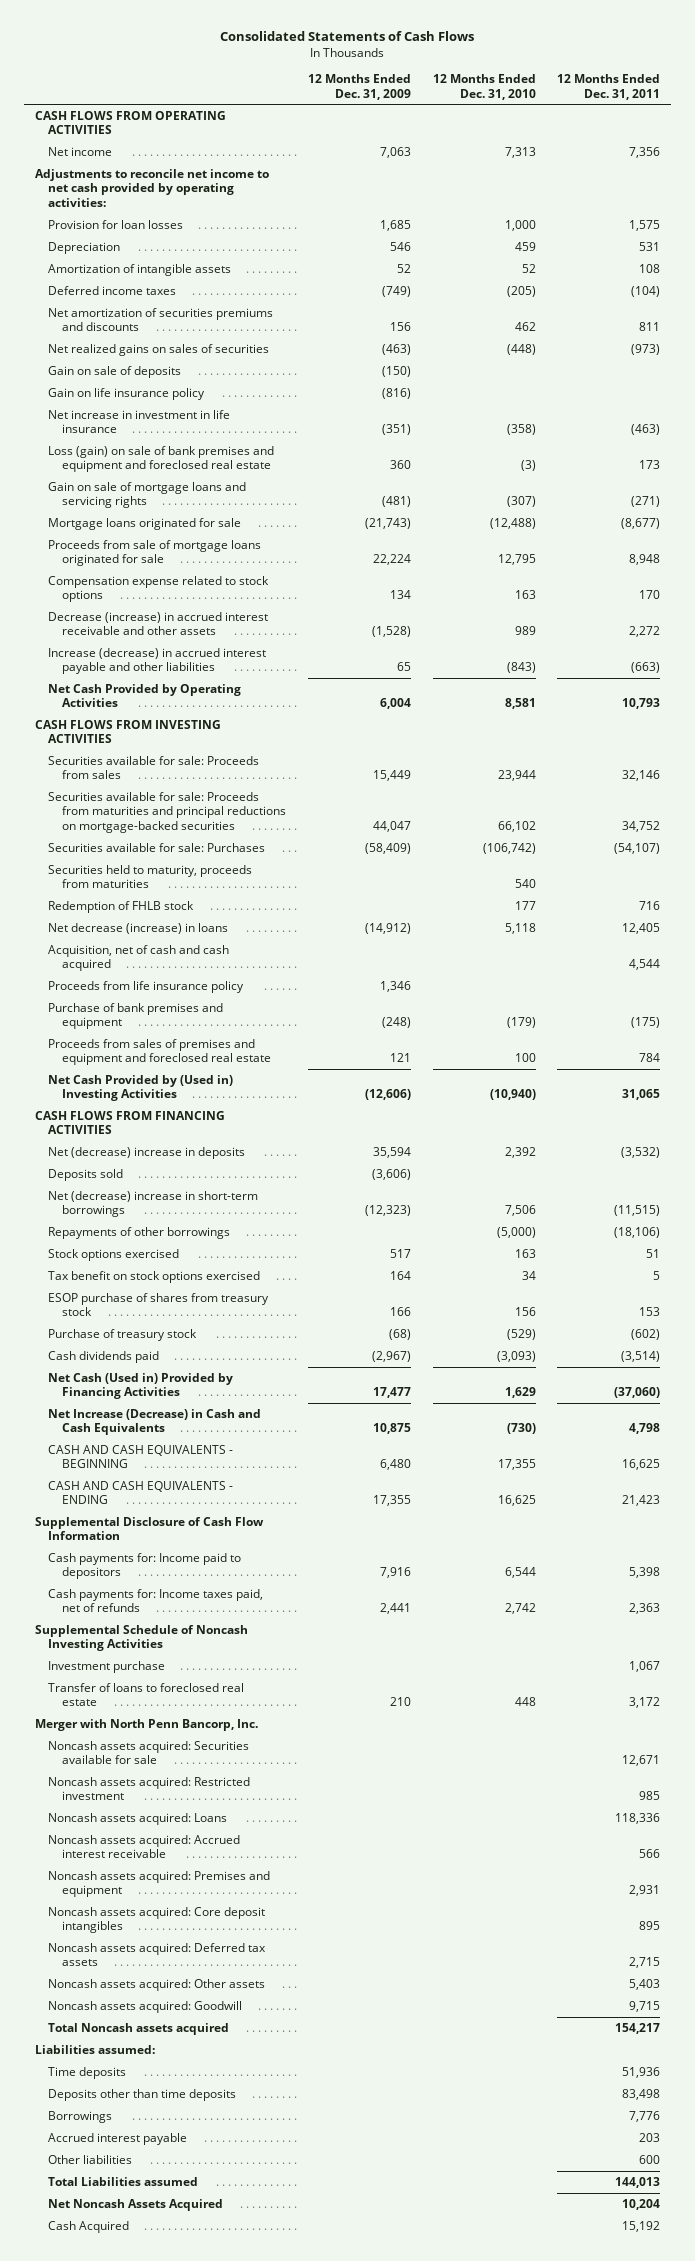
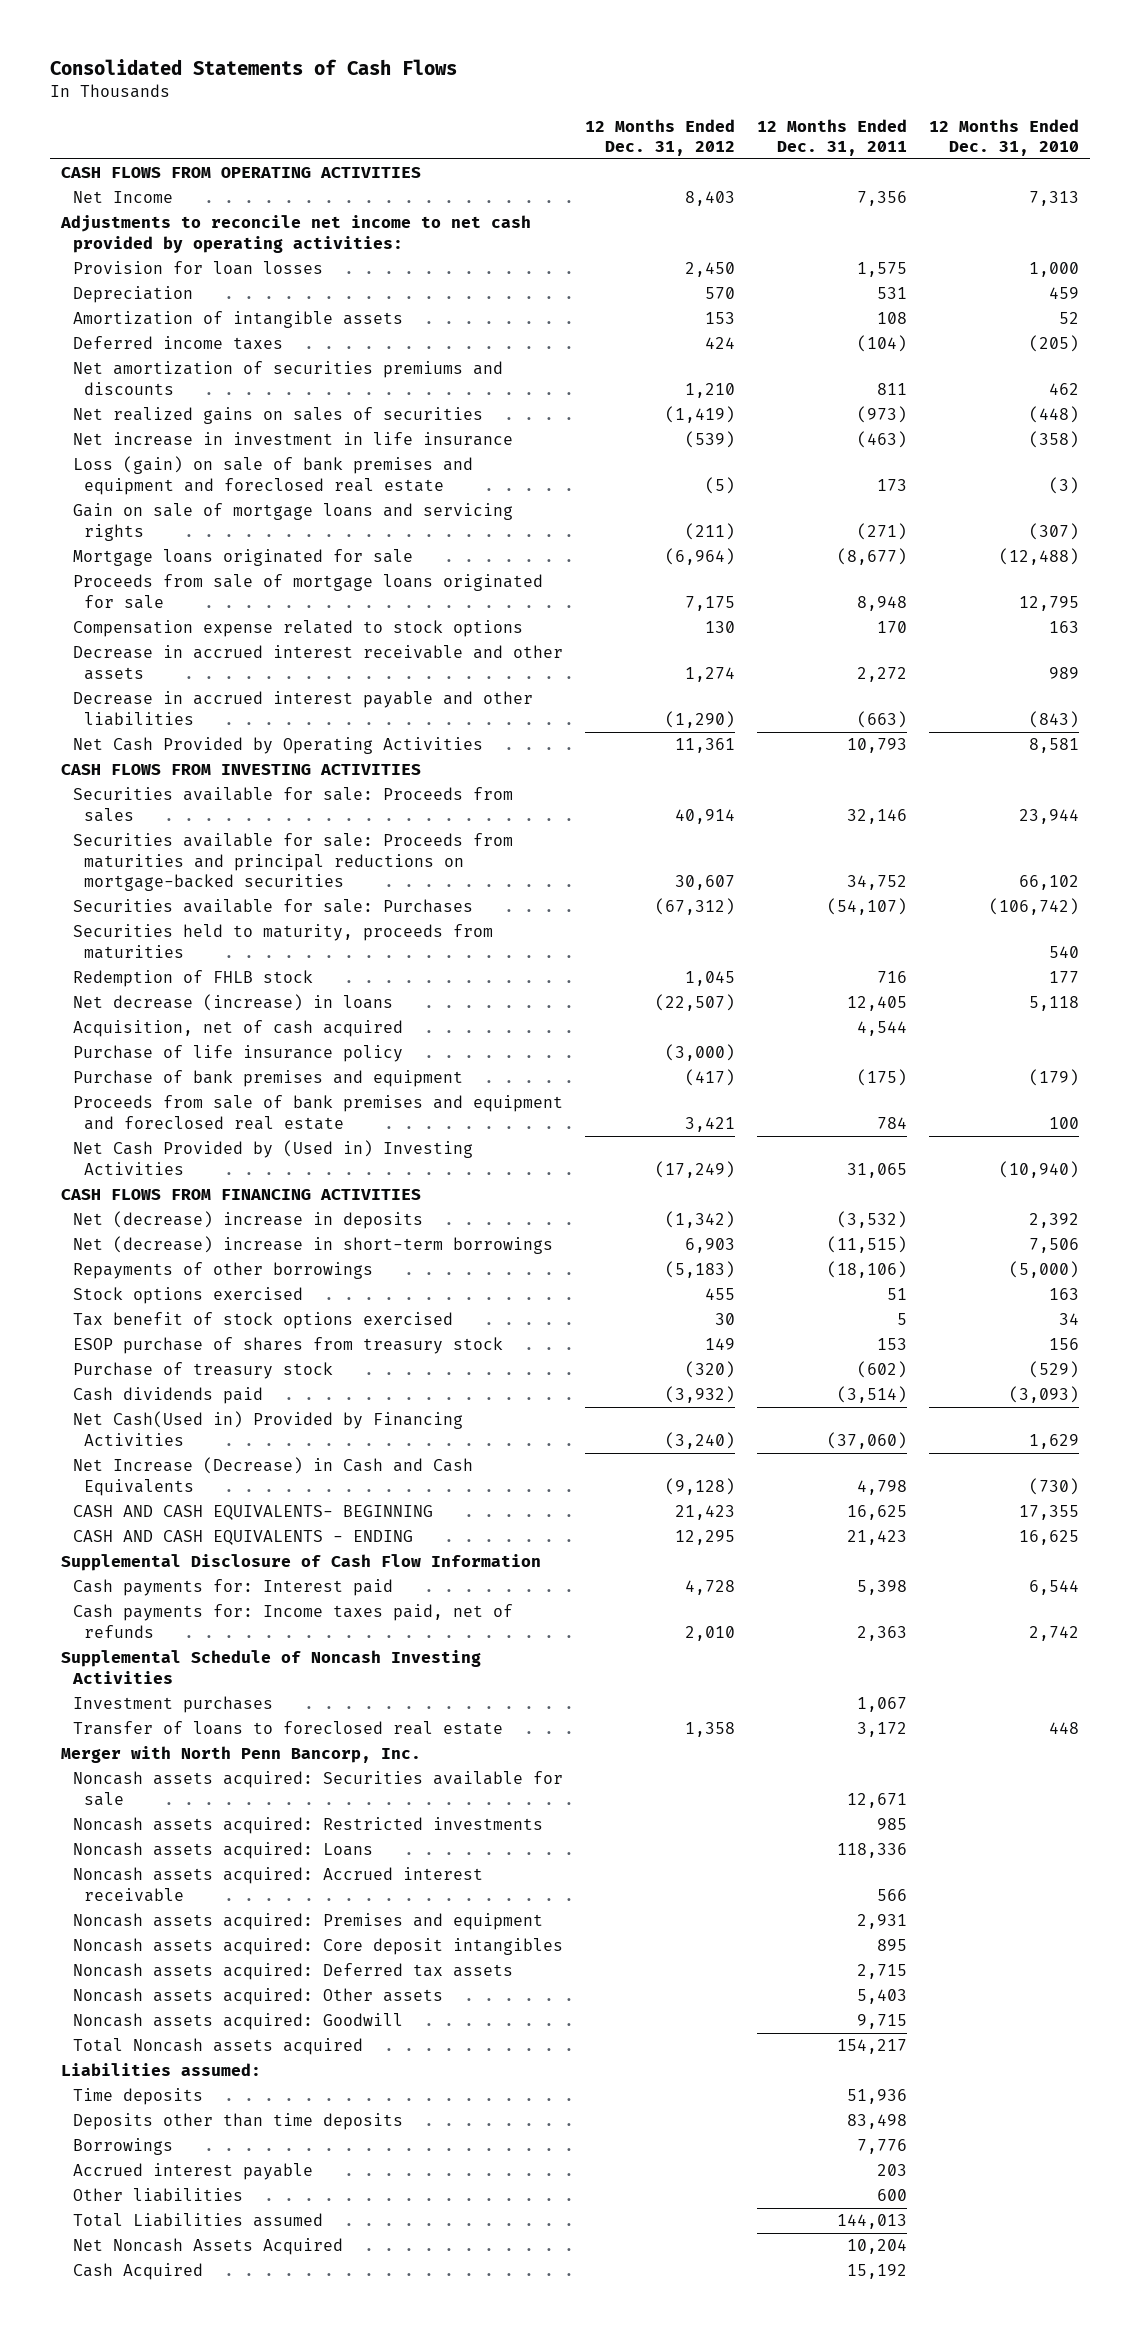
[307,73,411,100] 12 Months Ended Dec. 31, 2009 -> none
none -> [584,118,735,156] 12 Months Ended Dec. 31, 2012
[48,146,113,156] Net income -> [72,191,173,204] Net Income
[48,365,182,378] Gain on sale of deposits -> none
[48,387,206,400] Gain on life insurance policy -> none
[48,611,269,636] Decrease (increase) in accrued interest receivable and other assets -> [72,645,563,680] Decrease in accrued interest receivable and other assets
[48,647,267,675] Increase (decrease) in accrued interest payable and other liabilities -> [72,691,533,726] Decrease in accrued interest payable and other liabilities
[48,980,245,993] Proceeds from life insurance policy -> none
[48,944,230,972] Acquisition, net of cash and cash acquired -> [72,1020,403,1038] Acquisition, net of cash acquired
none -> [72,1045,403,1063] Purchase of life insurance policy
[48,1038,272,1066] Proceeds from sales of premises and equipment and foreclosed real estate -> [72,1095,563,1130] Proceeds from sale of bank premises and equipment and foreclosed real estate
[48,1168,124,1181] Deposits sold -> none
[48,1270,261,1283] Tax benefit on stock options exercised -> [72,1312,453,1330] Tax benefit of stock options exercised
[48,1372,234,1400] Net Cash (Used in) Provided by Financing Activities -> [72,1411,463,1446] Net Cash(Used in) Provided by Financing Activities
[48,1444,234,1469] CASH AND CASH EQUIVALENTS - BEGINNING -> [72,1505,433,1521] CASH AND CASH EQUIVALENTS- BEGINNING
[48,1552,242,1580] Cash payments for: Income paid to depositors -> [72,1579,393,1597] Cash payments for: Interest paid
[48,1660,166,1673] Investment purchase -> [72,1696,273,1714] Investment purchases
[48,1776,251,1801] Noncash assets acquired: Restricted investment -> [72,1817,543,1835] Noncash assets acquired: Restricted investments

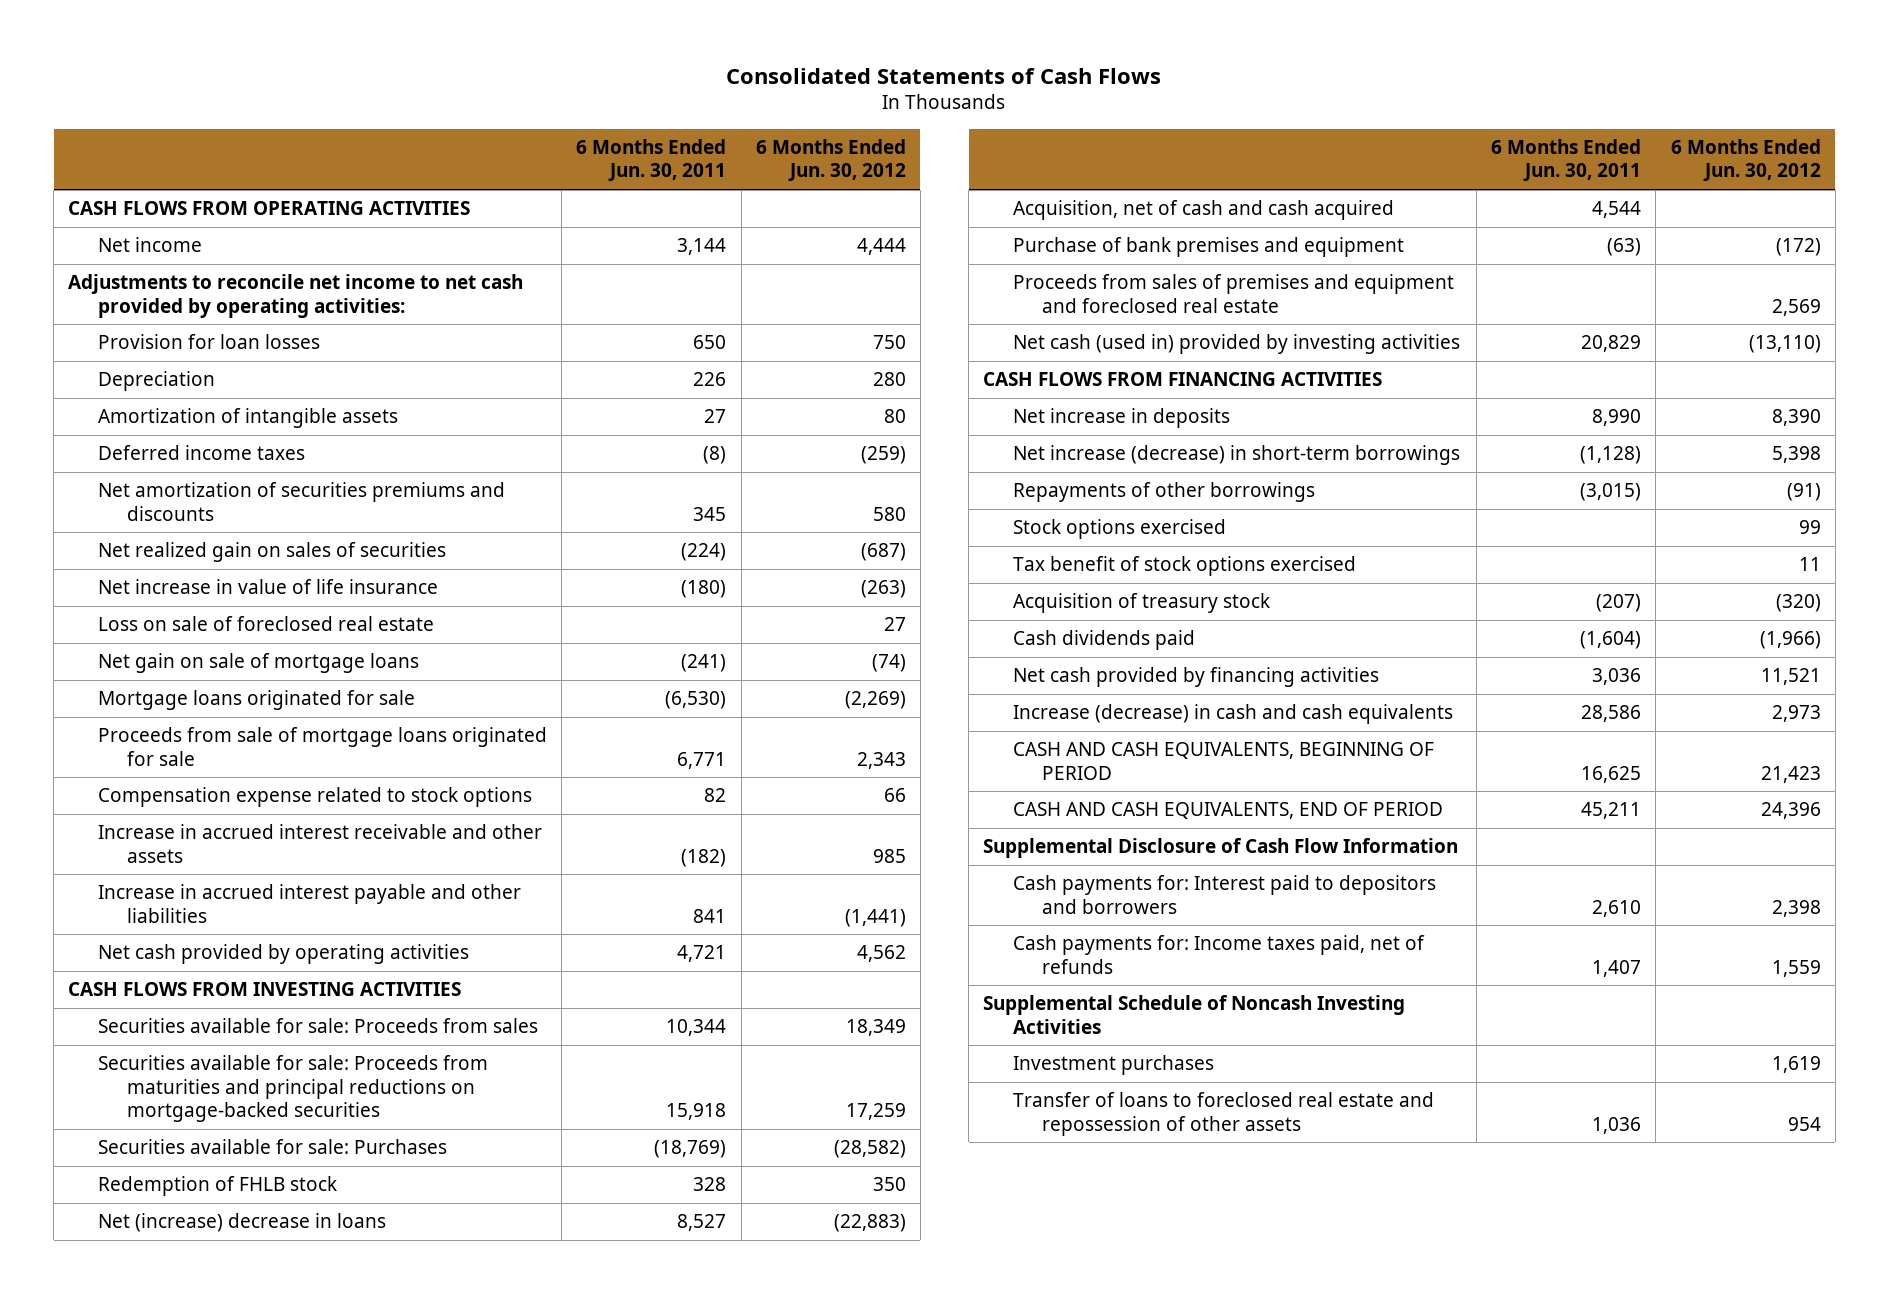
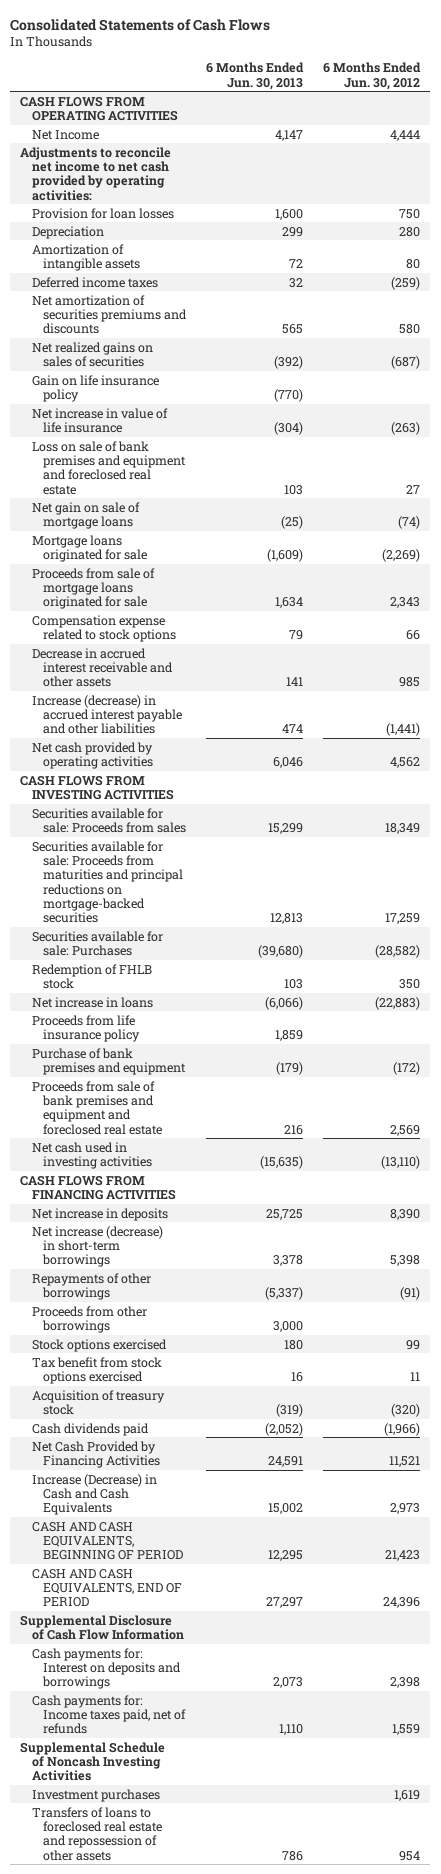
[576,139,727,182] 6 Months Ended Jun. 30, 2011 -> none
none -> [205,62,304,90] 6 Months Ended Jun. 30, 2013
[97,237,202,253] Net income -> [31,129,99,140] Net Income
[97,542,446,563] Net realized gain on sales of securities -> [31,341,153,367] Net realized gains on sales of securities
none -> [31,374,159,402] Gain on life insurance policy
[97,616,434,632] Loss on sale of foreclosed real estate -> [31,440,186,495] Loss on sale of bank premises and equipment and foreclosed real estate
[97,824,542,863] Increase in accrued interest receivable and other assets -> [31,647,173,688] Decrease in accrued interest receivable and other assets
[97,884,521,923] Increase in accrued interest payable and other liabilities -> [31,694,182,735] Increase (decrease) in accrued interest payable and other liabilities
[1012,200,1394,221] Acquisition, net of cash and cash acquired -> none
[97,1213,386,1233] Net (increase) decrease in loans -> [31,996,153,1008] Net increase in loans
none -> [31,1014,140,1042] Proceeds from life insurance policy
[1012,274,1454,313] Proceeds from sales of premises and equipment and foreclosed real estate -> [31,1080,162,1135] Proceeds from sale of bank premises and equipment and foreclosed real estate
[1012,334,1460,355] Net cash (used in) provided by investing activities -> [31,1141,152,1169] Net cash used in investing activities
none -> [31,1305,147,1333] Proceeds from other borrowings
[1012,556,1356,577] Tax benefit of stock options exercised -> [31,1356,162,1384] Tax benefit from stock options exercised
[1012,667,1379,688] Net cash provided by financing activities -> [31,1440,160,1468] Net Cash Provided by Financing Activities
[1012,704,1453,725] Increase (decrease) in cash and cash equivalents -> [31,1473,157,1516] Increase (Decrease) in Cash and Cash Equivalents
[1012,875,1436,914] Cash payments for: Interest paid to depositors and borrowers -> [31,1647,181,1690] Cash payments for: Interest on deposits and borrowings
[1012,1092,1434,1136] Transfer of loans to foreclosed real estate and repossession of other assets -> [31,1806,162,1861] Transfers of loans to foreclosed real estate and repossession of other assets

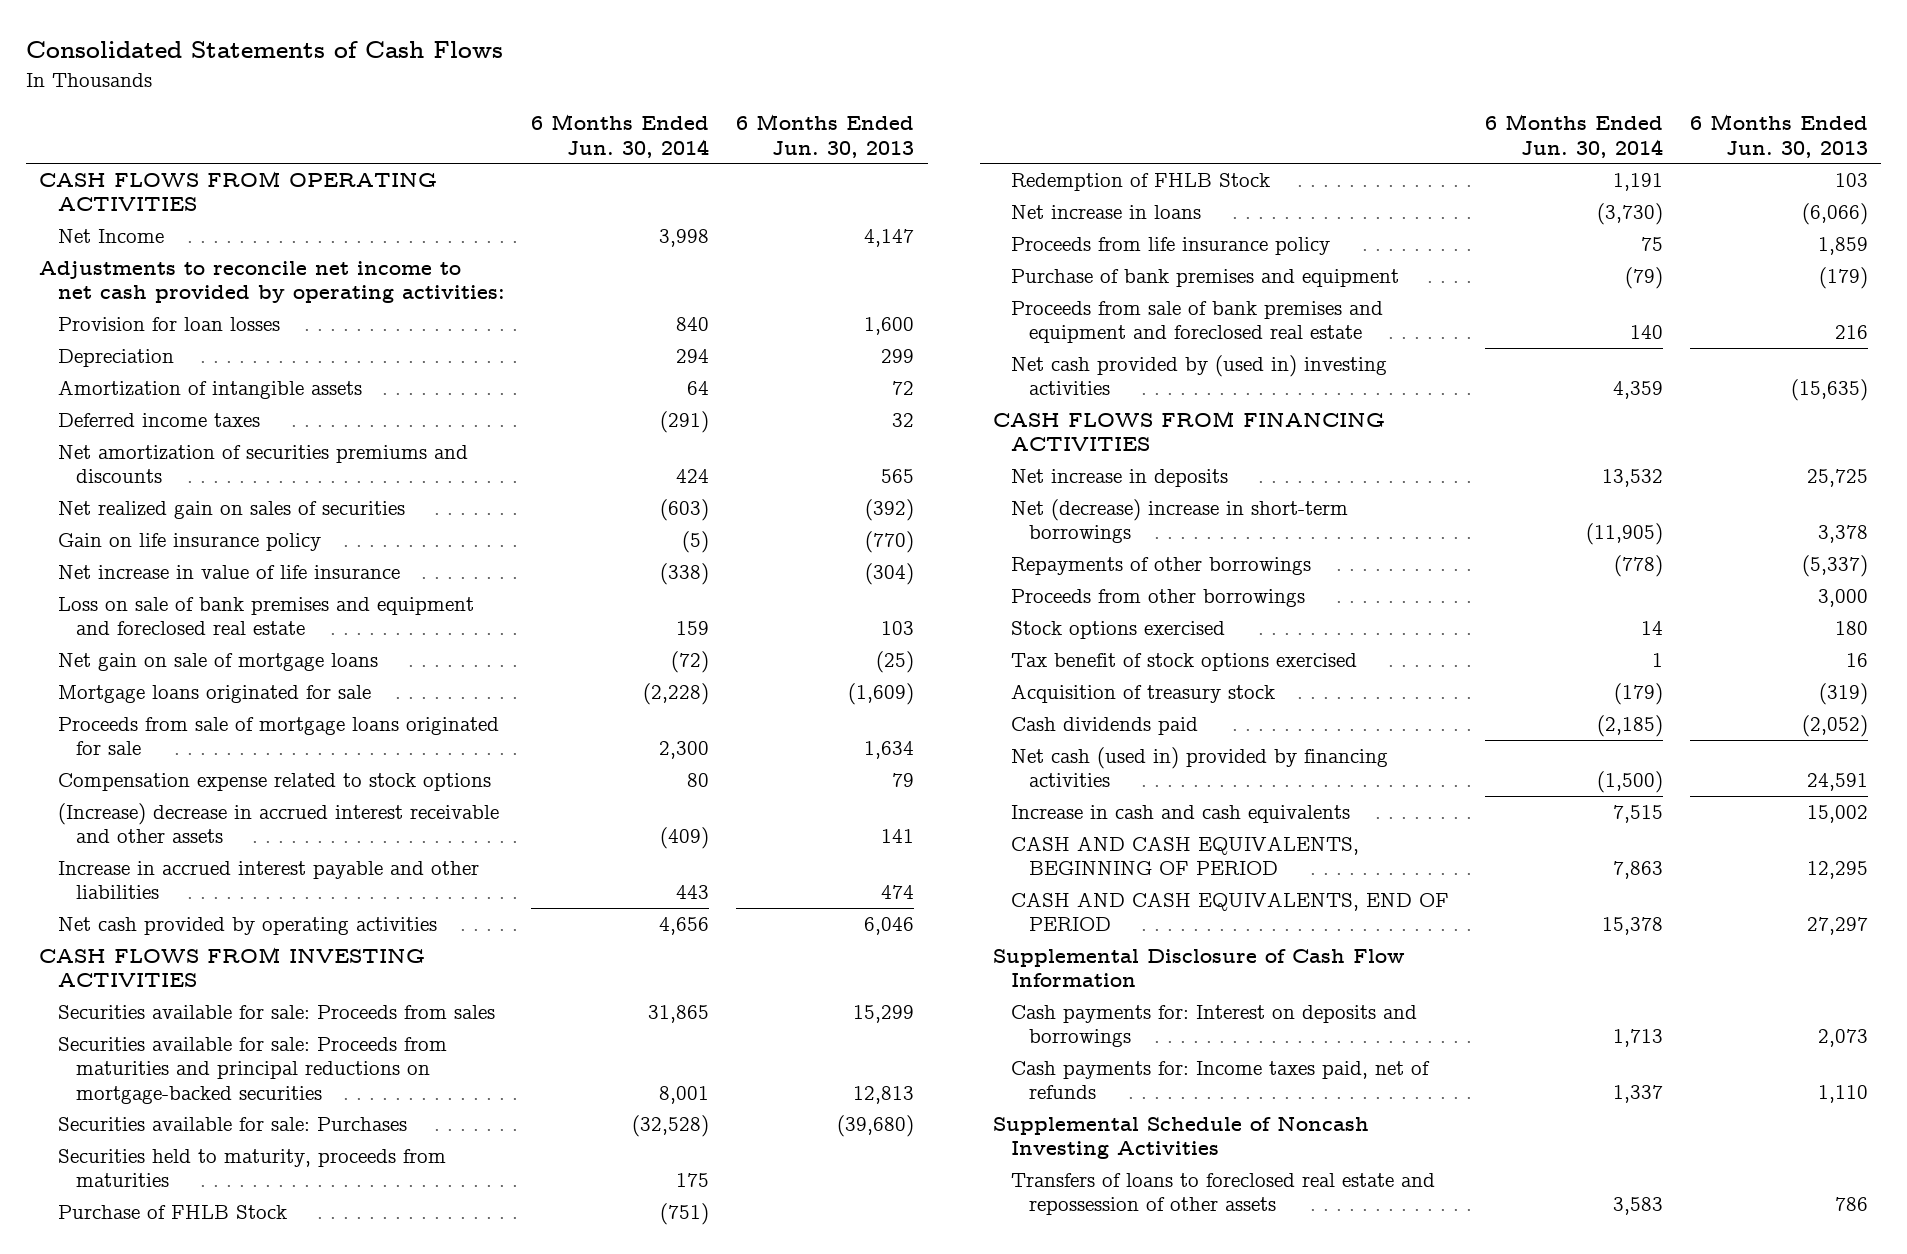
[323,62,422,90] 6 Months Ended Jun. 30, 2012 -> none
none -> [531,114,710,158] 6 Months Ended Jun. 30, 2014
[31,341,153,367] Net realized gains on sales of securities -> [57,500,405,519] Net realized gain on sales of securities
[31,647,173,688] Decrease in accrued interest receivable and other assets -> [57,802,499,844] (Increase) decrease in accrued interest receivable and other assets
[31,694,182,735] Increase (decrease) in accrued interest payable and other liabilities -> [57,860,479,900] Increase in accrued interest payable and other liabilities
none -> [57,1148,446,1188] Securities held to maturity, proceeds from maturities
none -> [57,1204,287,1219] Purchase of FHLB Stock
[31,963,152,989] Redemption of FHLB stock -> [1011,172,1271,191] Redemption of FHLB Stock
[31,1141,152,1169] Net cash used in investing activities -> [1011,354,1388,396] Net cash provided by (used in) investing activities
[31,1225,163,1268] Net increase (decrease) in short-term borrowings -> [1011,498,1349,544] Net (decrease) increase in short-term borrowings
[31,1356,162,1384] Tax benefit from stock options exercised -> [1011,652,1358,671] Tax benefit of stock options exercised
[31,1440,160,1468] Net Cash Provided by Financing Activities -> [1011,746,1389,788] Net cash (used in) provided by financing activities
[31,1473,157,1516] Increase (Decrease) in Cash and Cash Equivalents -> [1011,804,1351,823] Increase in cash and cash equivalents
[31,1788,160,1802] Investment purchases -> none

